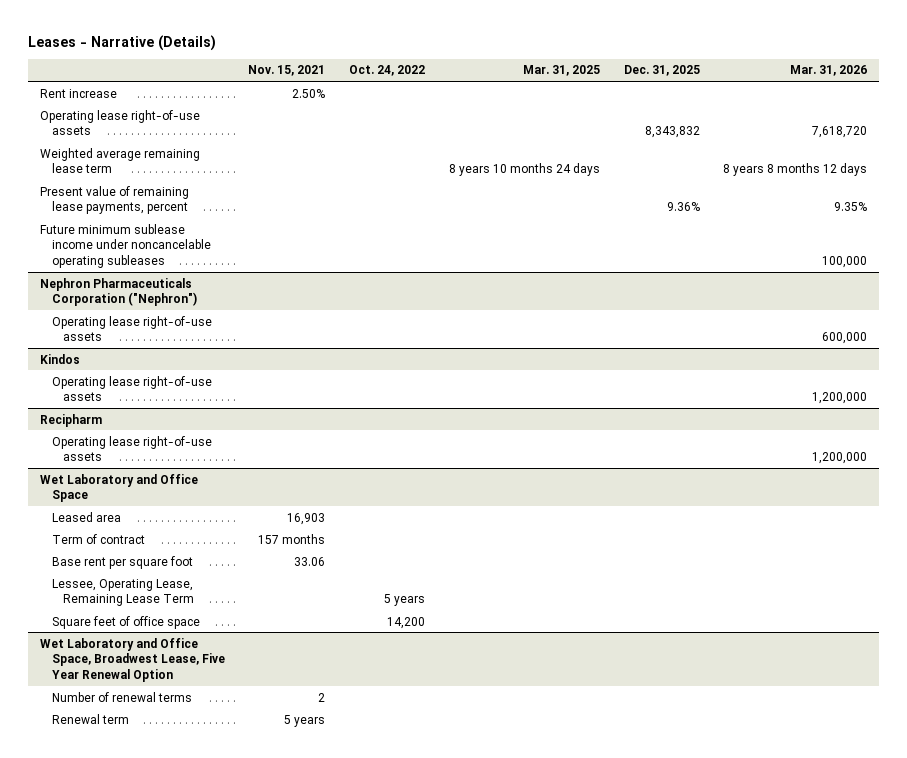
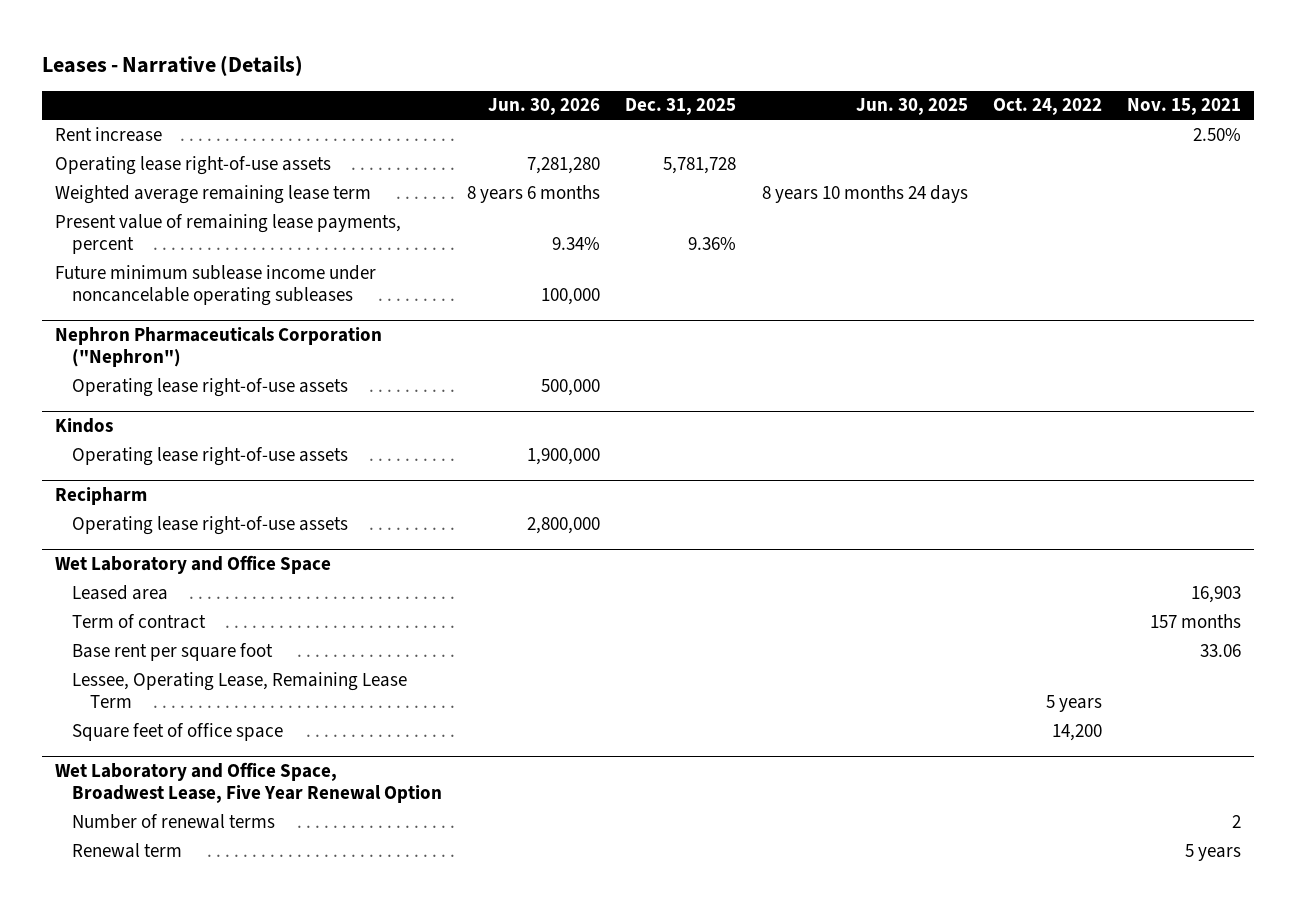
[522,65,600,77] Mar. 31, 2025 -> none
[790,65,868,77] Mar. 31, 2026 -> none
none -> [488,98,601,116] Jun. 30, 2026
none -> [855,98,968,116] Jun. 30, 2025
[644,126,700,139] 8,343,832 -> [663,156,737,174] 5,781,728

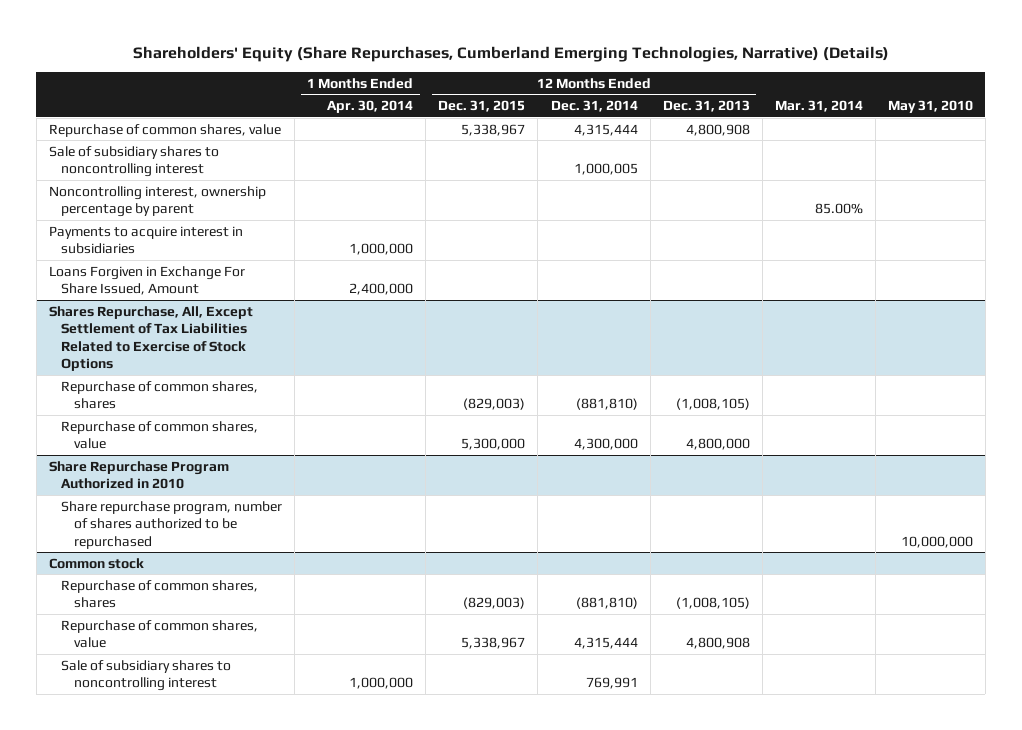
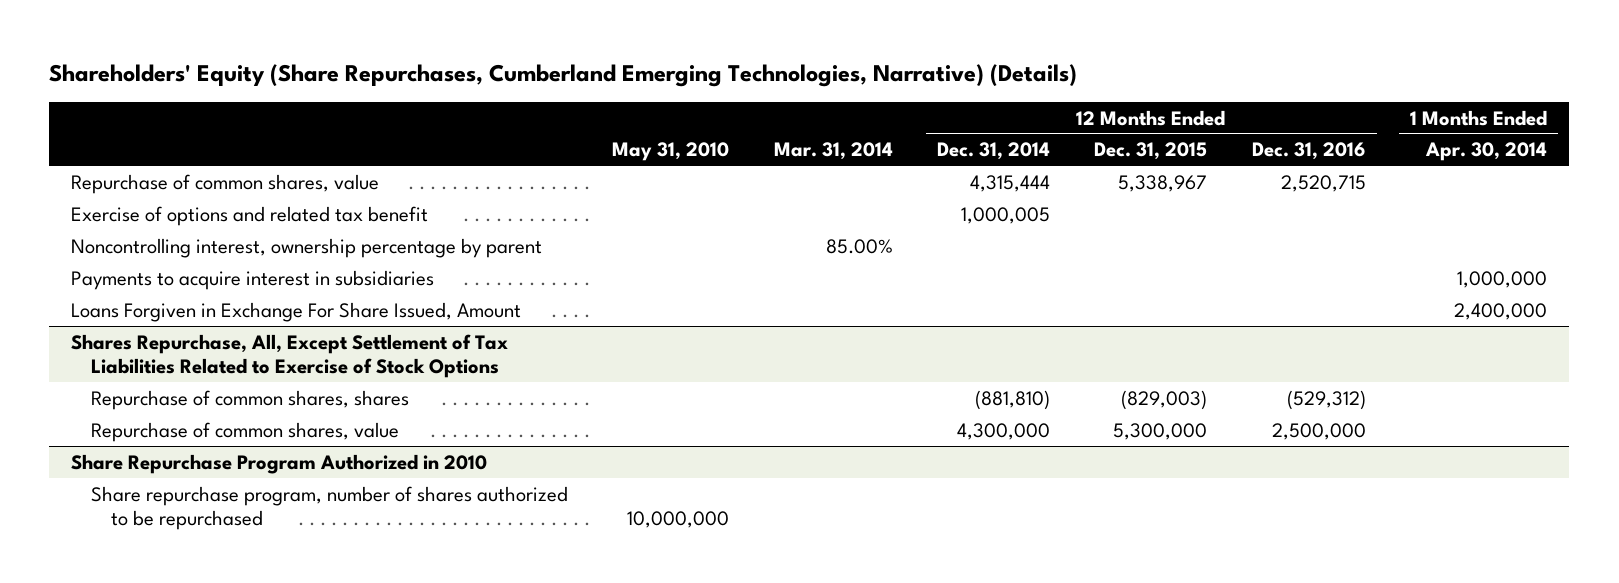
[662,100,750,113] Dec. 31, 2013 -> none
none -> [1251,142,1366,161] Dec. 31, 2016
[48,145,219,178] Sale of subsidiary shares to noncontrolling interest -> [71,205,429,226] Exercise of options and related tax benefit
[48,557,144,569] Common stock -> none
[61,579,259,609] Repurchase of common shares, shares -> none
[61,619,259,649] Repurchase of common shares, value -> none
[61,659,232,692] Sale of subsidiary shares to noncontrolling interest -> none

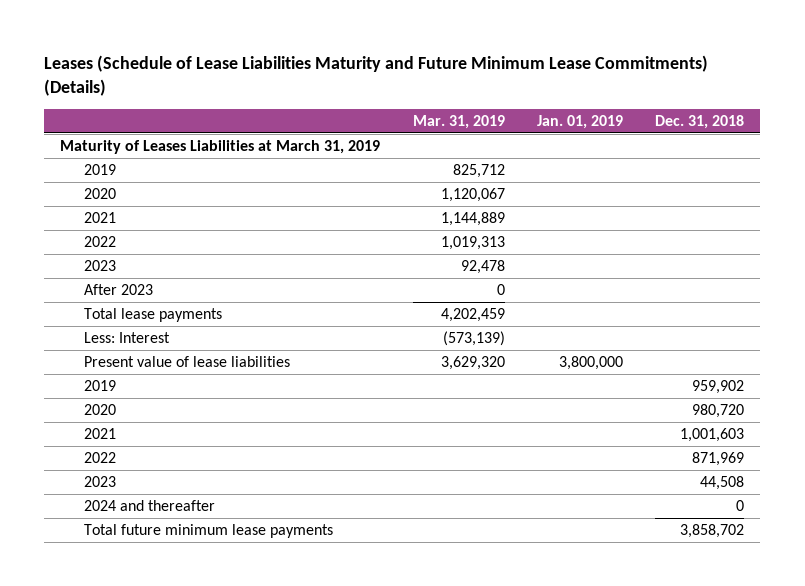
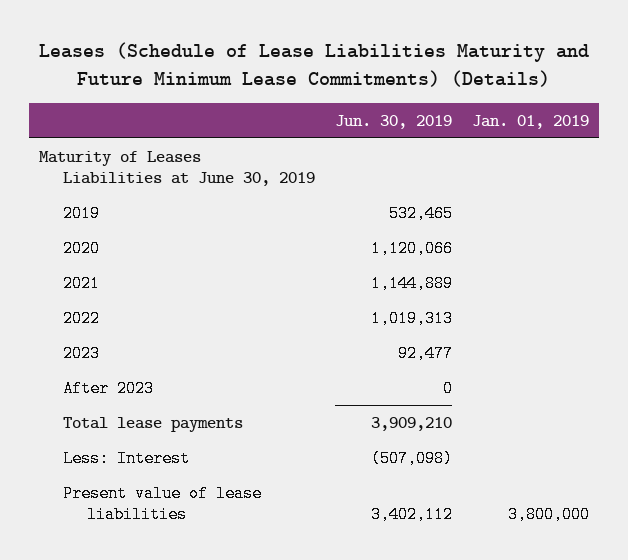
[412,114,505,129] Mar. 31, 2019 -> none
[655,114,745,129] Dec. 31, 2018 -> none
none -> [335,114,453,129] Jun. 30, 2019
[60,140,381,155] Maturity of Leases Liabilities at March 31, 2019 -> [39,150,316,187] Maturity of Leases Liabilities at June 30, 2019
[84,380,117,392] 2019 -> none
[84,404,117,416] 2020 -> none
[84,428,117,440] 2021 -> none
[84,452,117,464] 2022 -> none
[84,476,117,488] 2023 -> none
[84,500,216,512] 2024 and thereafter -> none
[84,524,334,539] Total future minimum lease payments -> none

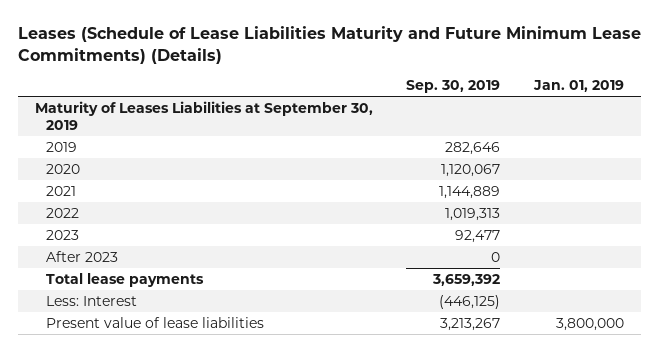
[335,114,453,129] Jun. 30, 2019 -> none
none -> [406,80,501,94] Sep. 30, 2019
[39,150,316,187] Maturity of Leases Liabilities at June 30, 2019 -> [34,100,373,130] Maturity of Leases Liabilities at September 30, 2019

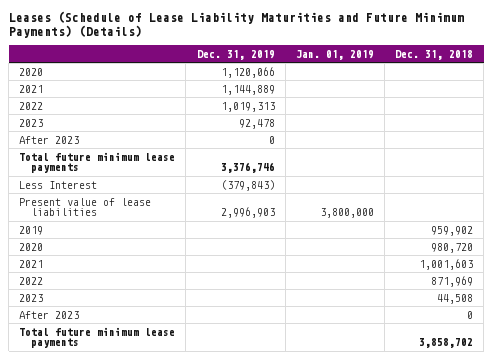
[17,26,641,64] Leases (Schedule of Lease Liabilities Maturity and Future Minimum Lease Commitments) (Details) -> [8,11,464,39] Leases (Schedule of Lease Liability Maturities and Future Minimum Payments) (Details)
[406,80,501,94] Sep. 30, 2019 -> none
none -> [196,49,275,60] Dec. 31, 2019
none -> [395,49,474,60] Dec. 31, 2018
[34,100,373,130] Maturity of Leases Liabilities at September 30, 2019 -> none
[46,272,205,287] Total lease payments -> [19,151,176,174] Total future minimum lease payments
[46,295,138,306] Less: Interest -> [19,180,98,189] Less Interest
[46,141,78,152] 2019 -> [19,225,44,235] 2019
none -> [19,242,44,251] 2020
none -> [19,259,44,268] 2021
none -> [19,276,44,285] 2022
none -> [19,293,44,302] 2023
none -> [19,310,80,319] After 2023
none -> [19,326,176,349] Total future minimum lease payments

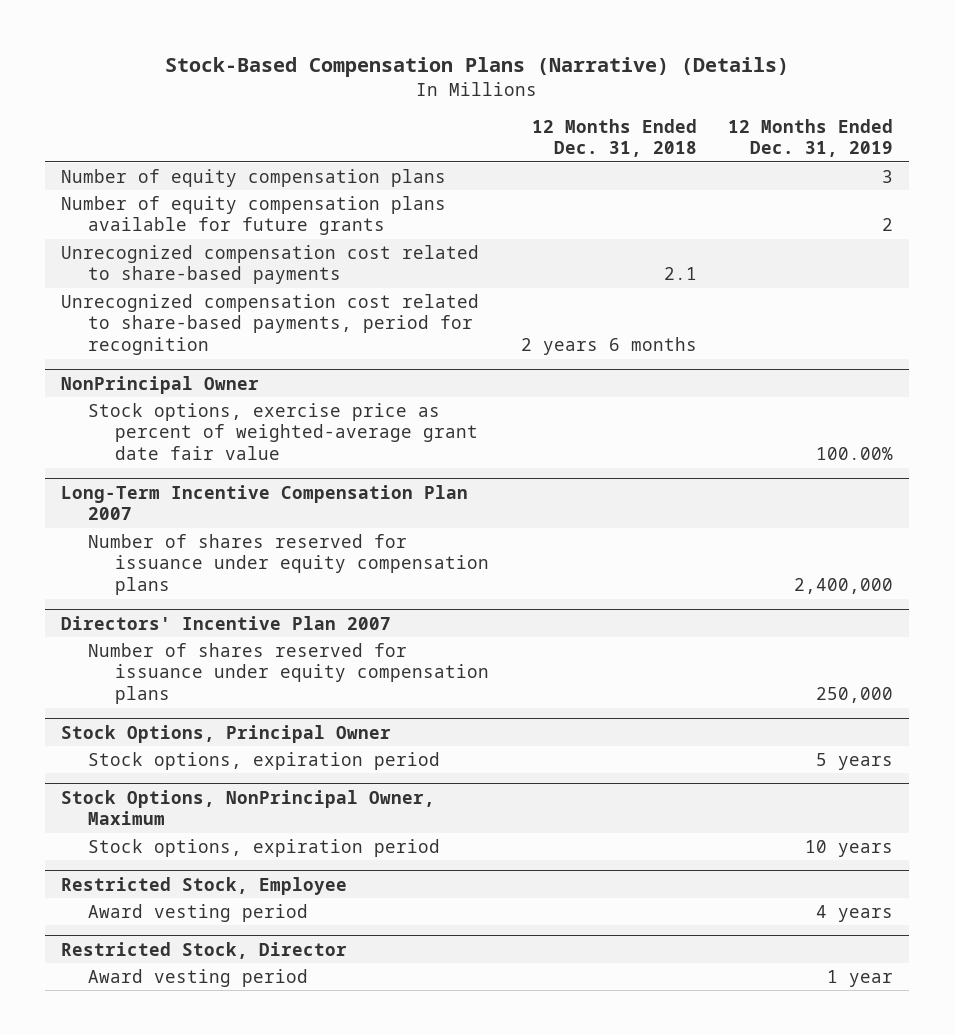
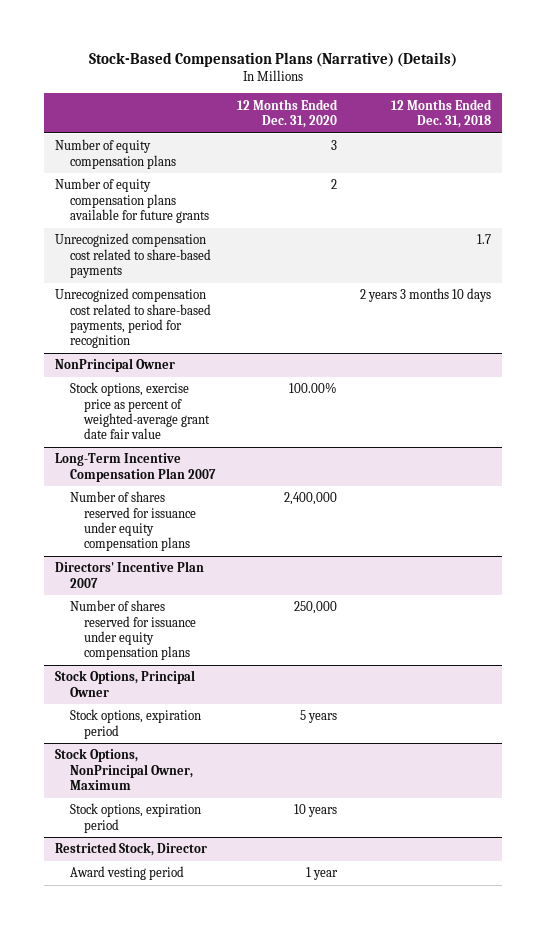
[728,118,894,158] 12 Months Ended Dec. 31, 2019 -> none
none -> [237,98,339,129] 12 Months Ended Dec. 31, 2020
[663,267,697,281] 2.1 -> [476,234,491,245] 1.7
[520,337,697,356] 2 years 6 months -> [359,288,491,303] 2 years 3 months 10 days
[61,876,348,895] Restricted Stock, Employee -> none
[88,903,309,922] Award vesting period -> none

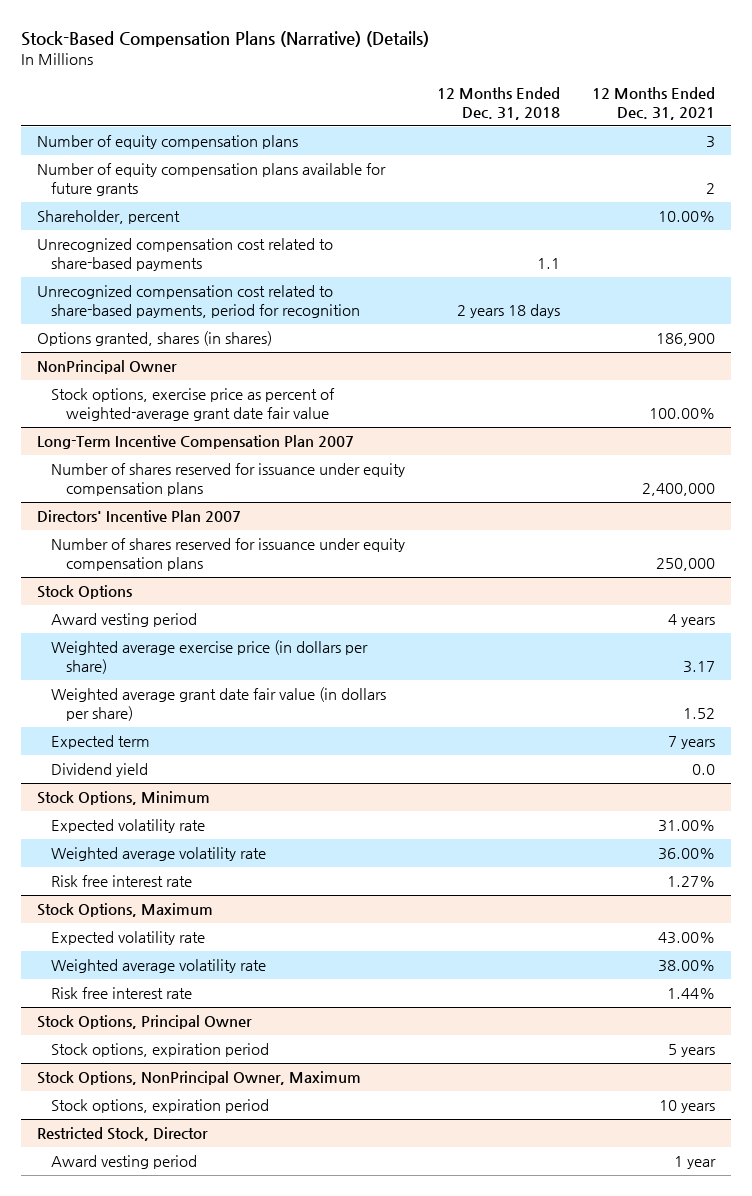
[237,98,339,129] 12 Months Ended Dec. 31, 2020 -> none
none -> [591,86,715,120] 12 Months Ended Dec. 31, 2021
none -> [36,210,180,225] Shareholder, percent
[476,234,491,245] 1.7 -> [537,258,561,270] 1.1
[359,288,491,303] 2 years 3 months 10 days -> [457,304,561,319] 2 years 18 days
none -> [36,331,272,347] Options granted, shares (in shares)
none -> [36,585,132,600] Stock Options
none -> [51,613,198,628] Award vesting period
none -> [51,640,369,675] Weighted average exercise price (in dollars per share)
none -> [51,687,387,722] Weighted average grant date fair value (in dollars per share)
none -> [51,735,151,750] Expected term
none -> [51,763,149,778] Dividend yield
none -> [36,791,210,806] Stock Options, Minimum
none -> [51,819,206,834] Expected volatility rate
none -> [51,847,267,862] Weighted average volatility rate
none -> [51,875,193,888] Risk free interest rate
none -> [36,903,213,918] Stock Options, Maximum
none -> [51,931,206,946] Expected volatility rate
none -> [51,959,267,974] Weighted average volatility rate
none -> [51,987,193,1000] Risk free interest rate

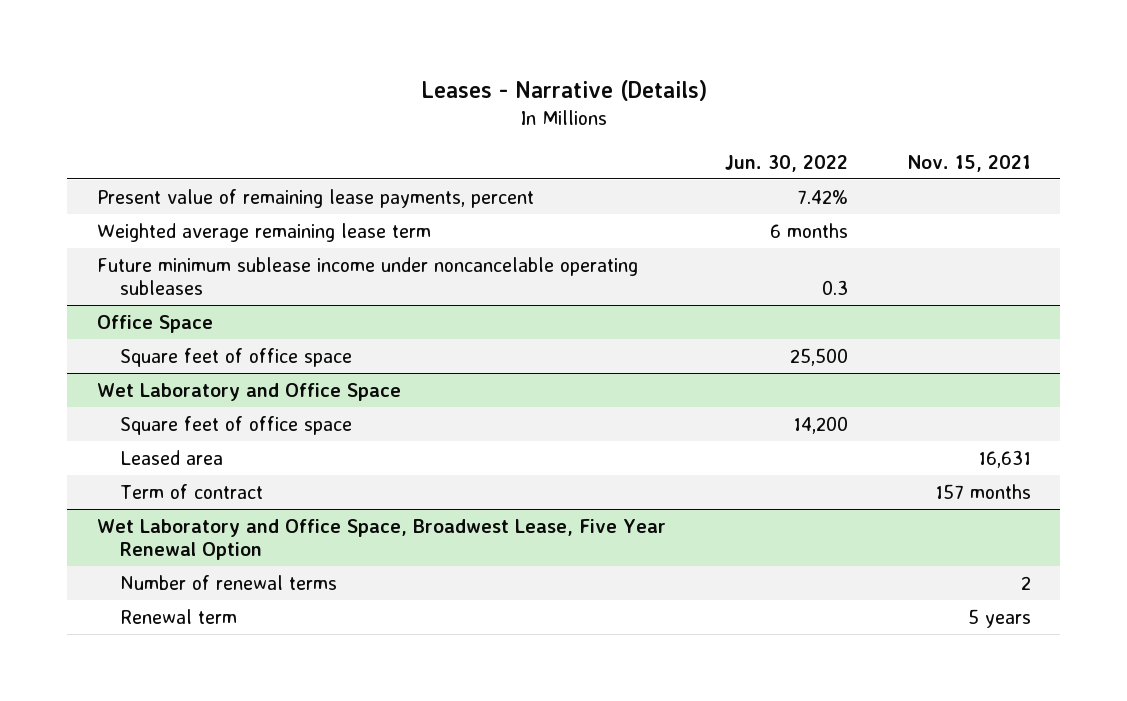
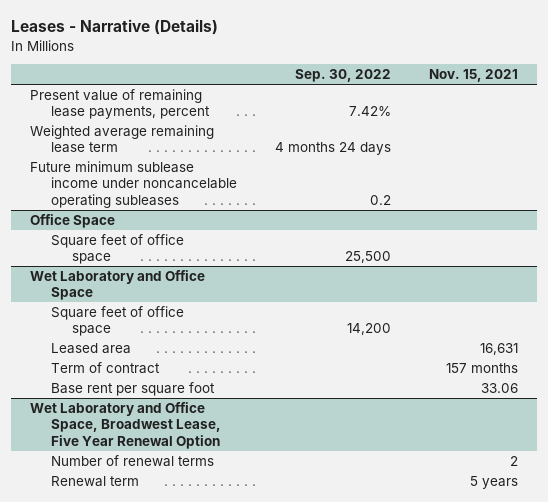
[724,154,848,172] Jun. 30, 2022 -> none
none -> [295,69,392,83] Sep. 30, 2022
none -> [51,381,216,396] Base rent per square foot

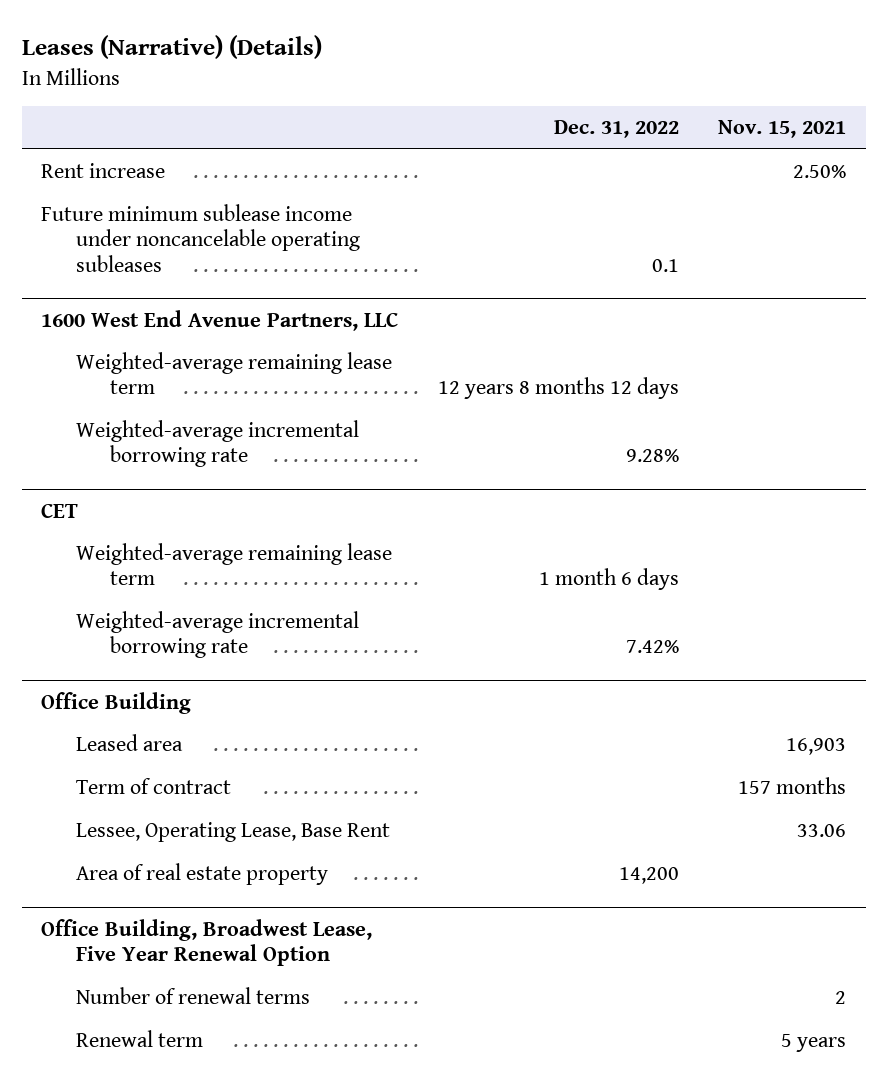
[11,19,219,36] Leases - Narrative (Details) -> [21,35,322,60] Leases (Narrative) (Details)
[295,69,392,83] Sep. 30, 2022 -> none
none -> [553,120,679,139] Dec. 31, 2022
[30,88,211,120] Present value of remaining lease payments, percent -> none
[30,124,215,154] Weighted average remaining lease term -> none
none -> [41,163,166,179] Rent increase
[30,213,116,228] Office Space -> none
[51,233,185,265] Square feet of office space -> none
[51,305,185,337] Square feet of office space -> none
none -> [41,309,399,331] 1600 West End Avenue Partners, LLC
none -> [75,352,392,395] Weighted-average remaining lease term
none -> [75,420,359,468] Weighted-average incremental borrowing rate
none -> [41,502,79,518] CET
none -> [75,543,392,586] Weighted-average remaining lease term
none -> [75,611,359,659] Weighted-average incremental borrowing rate
[30,269,206,301] Wet Laboratory and Office Space -> [41,691,192,714] Office Building
[480,342,519,355] 16,631 -> [785,738,846,756] 16,903
[51,381,216,396] Base rent per square foot -> [75,822,390,843] Lessee, Operating Lease, Base Rent
none -> [75,863,328,886] Area of real estate property
[30,401,222,449] Wet Laboratory and Office Space, Broadwest Lease, Five Year Renewal Option -> [41,918,373,967] Office Building, Broadwest Lease, Five Year Renewal Option

